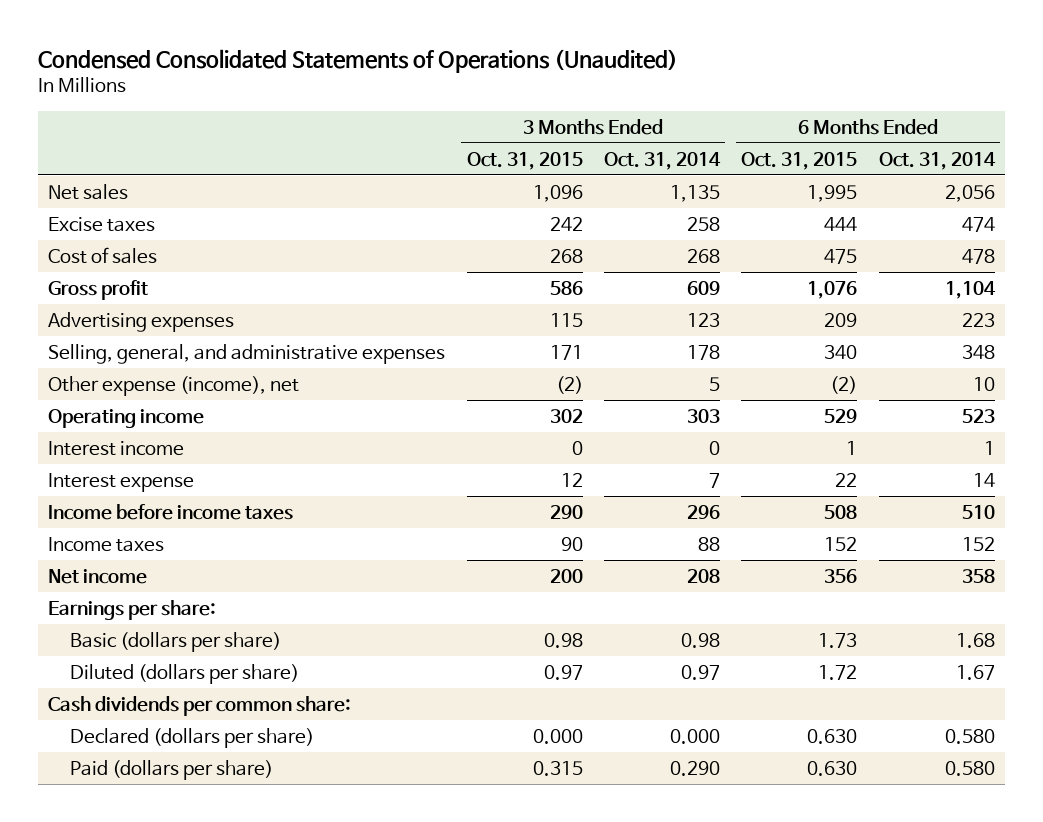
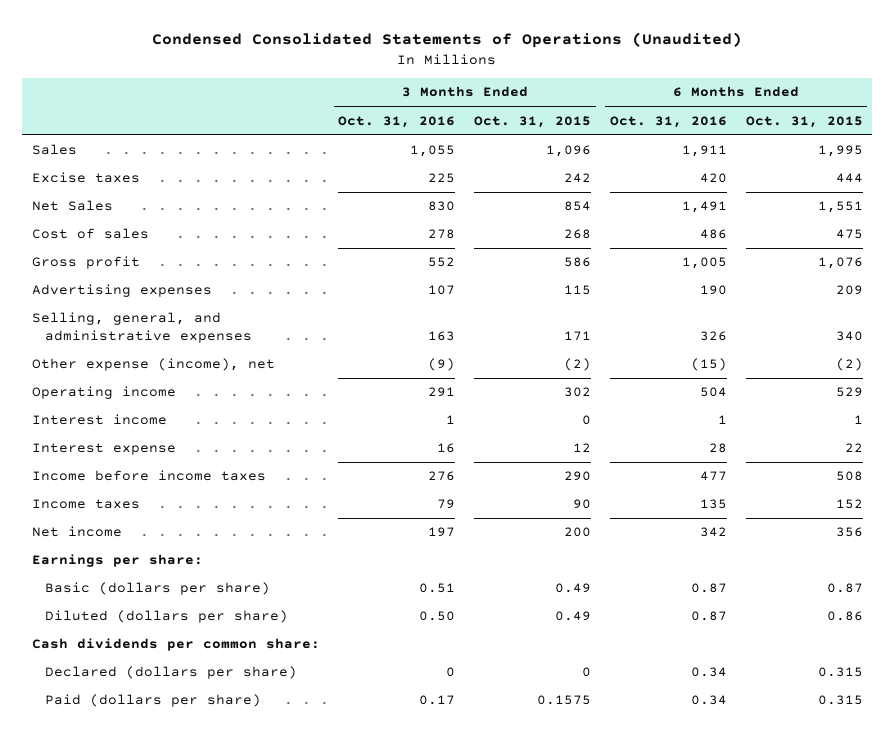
[603,151,721,170] Oct. 31, 2014 -> none
[878,151,996,170] Oct. 31, 2014 -> none
none -> [338,115,456,128] Oct. 31, 2016
none -> [609,115,727,128] Oct. 31, 2016
[48,183,129,200] Net sales -> [31,144,77,156] Sales
none -> [31,200,113,212] Net Sales
[543,632,583,648] 0.98 -> [555,583,592,594] 0.49
[818,632,858,648] 1.73 -> [826,583,863,594] 0.87
[543,664,583,680] 0.97 -> [555,611,592,622] 0.49
[818,664,858,680] 1.72 -> [826,611,863,622] 0.86
[532,728,583,744] 0.000 -> [582,667,592,678] 0
[807,728,858,744] 0.630 -> [817,667,863,678] 0.315
[532,760,583,776] 0.315 -> [537,695,592,706] 0.1575
[807,760,858,776] 0.630 -> [817,695,863,706] 0.315

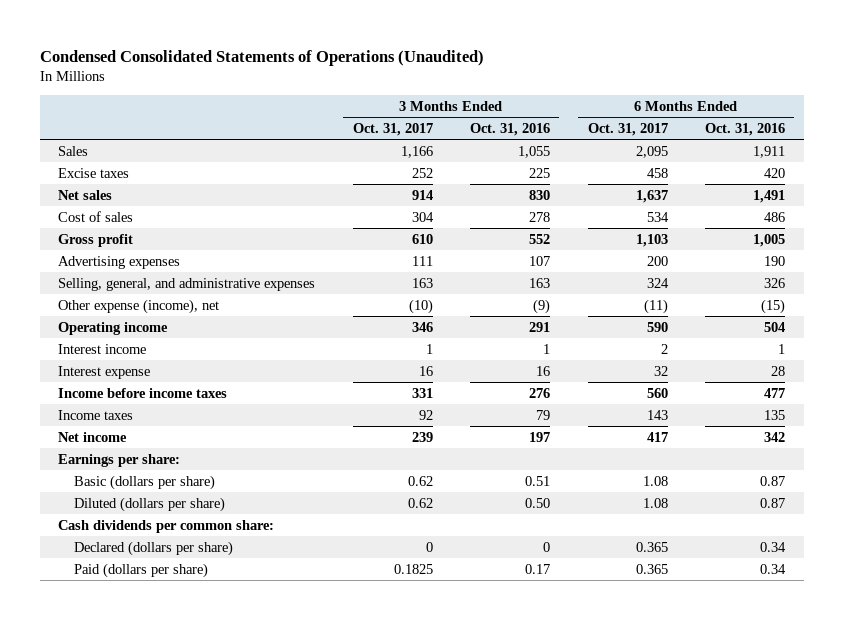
[474,115,592,128] Oct. 31, 2015 -> none
[745,115,863,128] Oct. 31, 2015 -> none
none -> [352,122,433,136] Oct. 31, 2017
none -> [587,122,668,136] Oct. 31, 2017
[31,200,113,212] Net Sales -> [58,189,113,200] Net sales

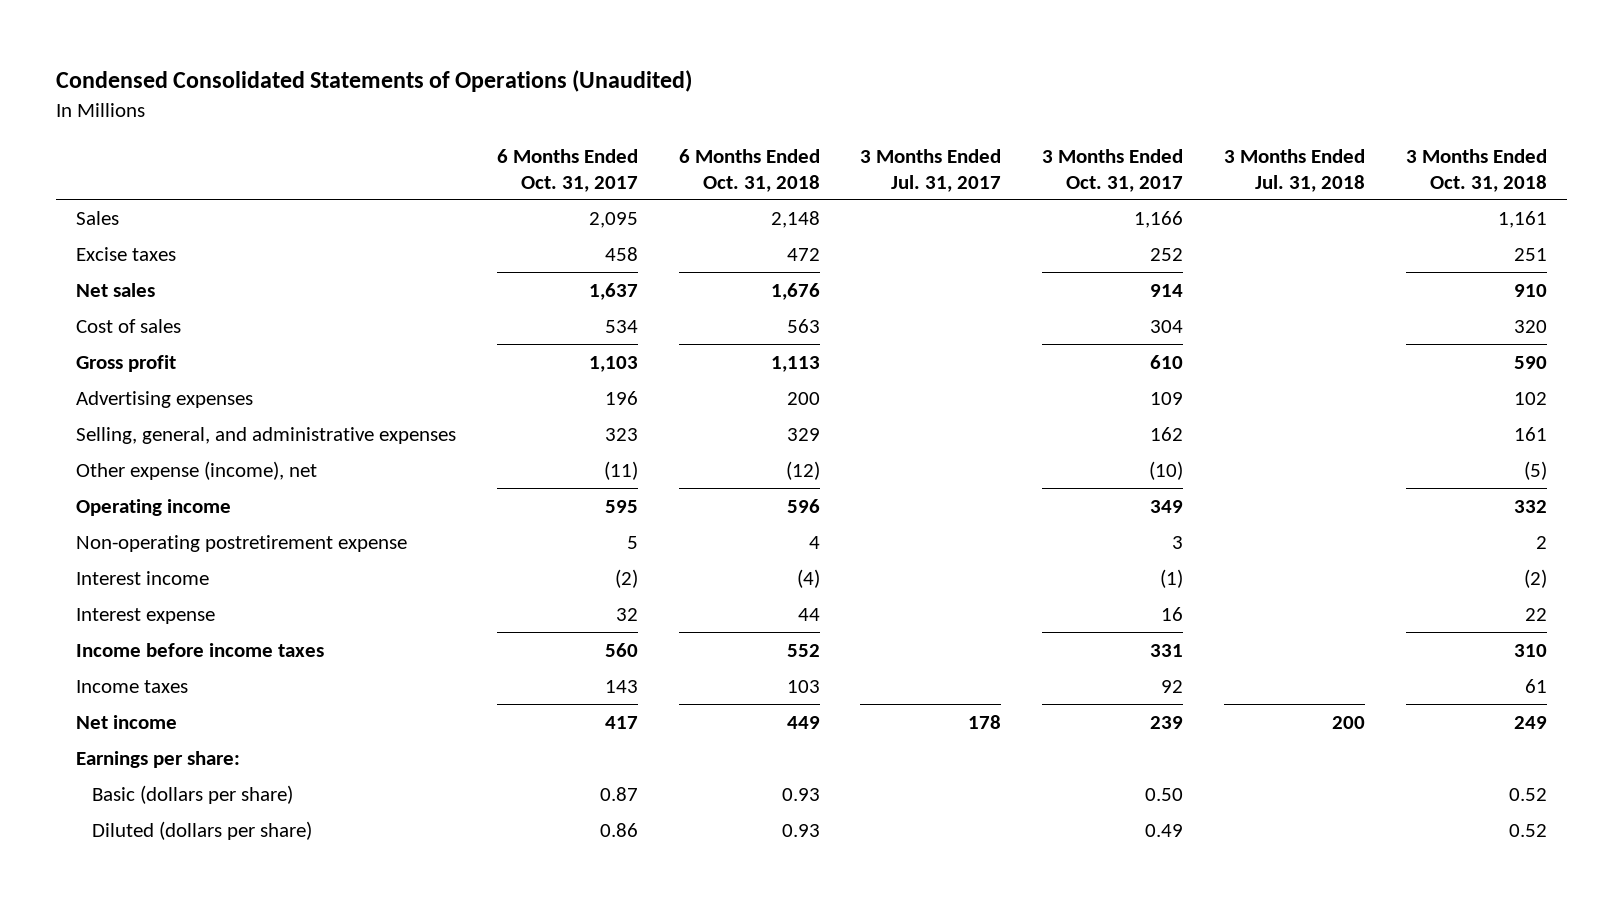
[470,122,551,136] Oct. 31, 2016 -> none
[704,122,785,136] Oct. 31, 2016 -> none
none -> [678,148,820,192] 6 Months Ended Oct. 31, 2018
none -> [860,148,1002,192] 3 Months Ended Jul. 31, 2017
none -> [1223,148,1365,192] 3 Months Ended Jul. 31, 2018
none -> [1405,148,1547,192] 3 Months Ended Oct. 31, 2018
[411,255,433,266] 111 -> [1150,391,1184,405] 109
[646,255,668,266] 200 -> [604,390,638,405] 196
[411,277,433,288] 163 -> [1150,426,1184,441] 162
[646,277,669,288] 324 -> [604,427,638,441] 323
[411,321,433,332] 346 -> [1150,499,1184,513] 349
[646,321,668,332] 590 -> [604,499,638,513] 595
none -> [76,534,408,552] Non-operating postretirement expense
[425,343,433,354] 1 -> [1160,568,1184,588] (1)
[660,343,668,354] 2 -> [614,568,638,588] (2)
[58,519,275,533] Cash dividends per common share: -> none
[74,540,234,556] Declared (dollars per share) -> none
[74,562,209,578] Paid (dollars per share) -> none
[407,475,433,486] 0.62 -> [1145,787,1184,801] 0.50
[642,475,668,486] 1.08 -> [599,786,638,801] 0.87
[407,497,433,508] 0.62 -> [1145,823,1184,837] 0.49
[642,497,668,508] 1.08 -> [599,822,638,837] 0.86

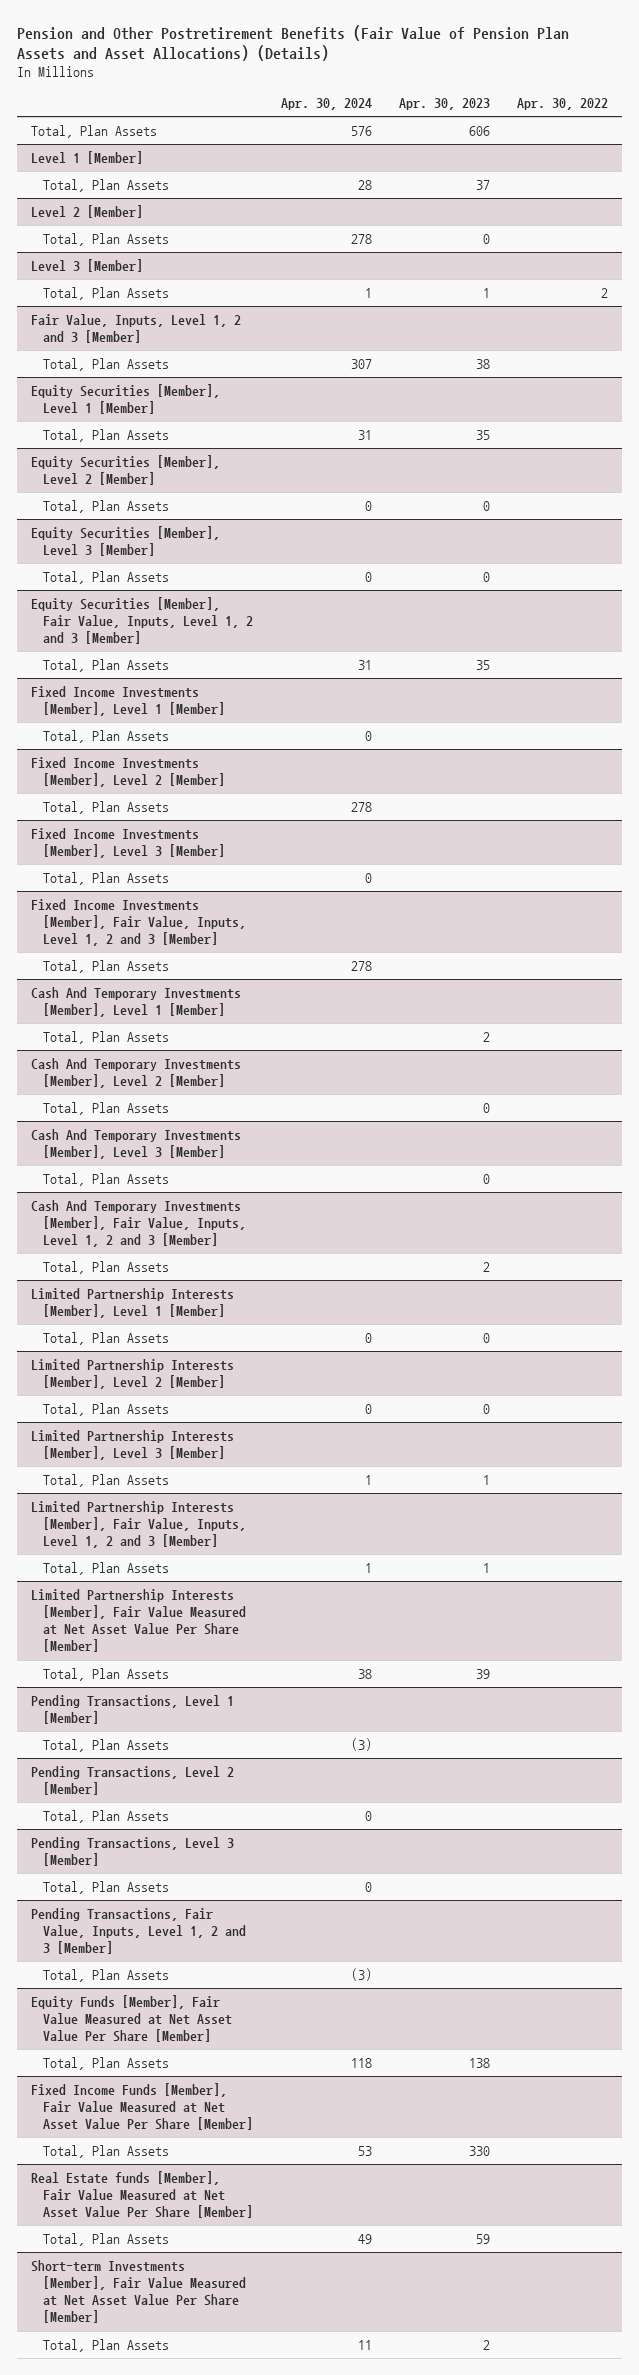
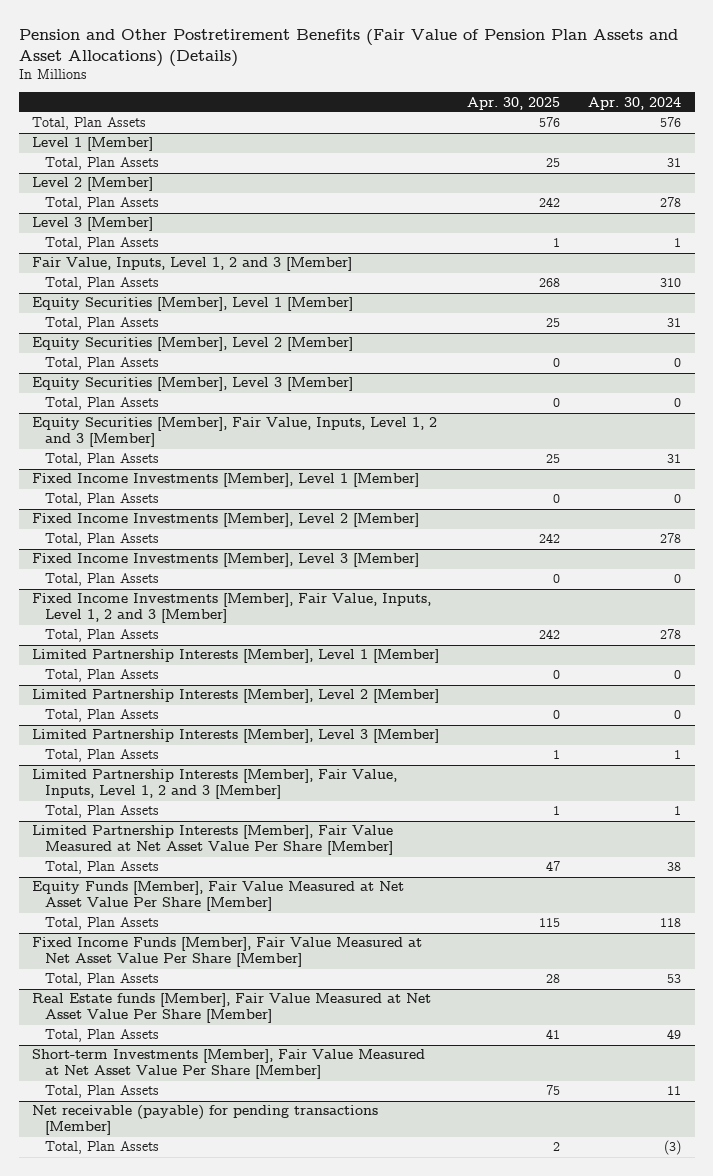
[398,98,490,111] Apr. 30, 2023 -> none
[517,98,609,111] Apr. 30, 2022 -> none
none -> [467,96,561,110] Apr. 30, 2025
[357,179,372,190] 28 -> [666,158,681,168] 31
[350,358,372,369] 307 -> [659,278,681,288] 310
[30,986,241,1017] Cash And Temporary Investments [Member], Level 1 [Member] -> none
[43,1030,170,1044] Total, Plan Assets -> none
[30,1057,241,1088] Cash And Temporary Investments [Member], Level 2 [Member] -> none
[43,1101,170,1115] Total, Plan Assets -> none
[30,1128,241,1159] Cash And Temporary Investments [Member], Level 3 [Member] -> none
[43,1172,170,1186] Total, Plan Assets -> none
[30,1199,247,1248] Cash And Temporary Investments [Member], Fair Value, Inputs, Level 1, 2 and 3 [Member] -> none
[43,1260,170,1274] Total, Plan Assets -> none
[30,1694,234,1724] Pending Transactions, Level 1 [Member] -> none
[43,1738,170,1752] Total, Plan Assets -> none
[30,1765,234,1795] Pending Transactions, Level 2 [Member] -> none
[43,1809,170,1823] Total, Plan Assets -> none
[30,1836,234,1866] Pending Transactions, Level 3 [Member] -> none
[43,1880,170,1894] Total, Plan Assets -> none
[30,1907,247,1955] Pending Transactions, Fair Value, Inputs, Level 1, 2 and 3 [Member] -> none
[43,1968,170,1982] Total, Plan Assets -> none
none -> [32,1105,379,1136] Net receivable (payable) for pending transactions [Member]
none -> [44,1141,159,1155] Total, Plan Assets

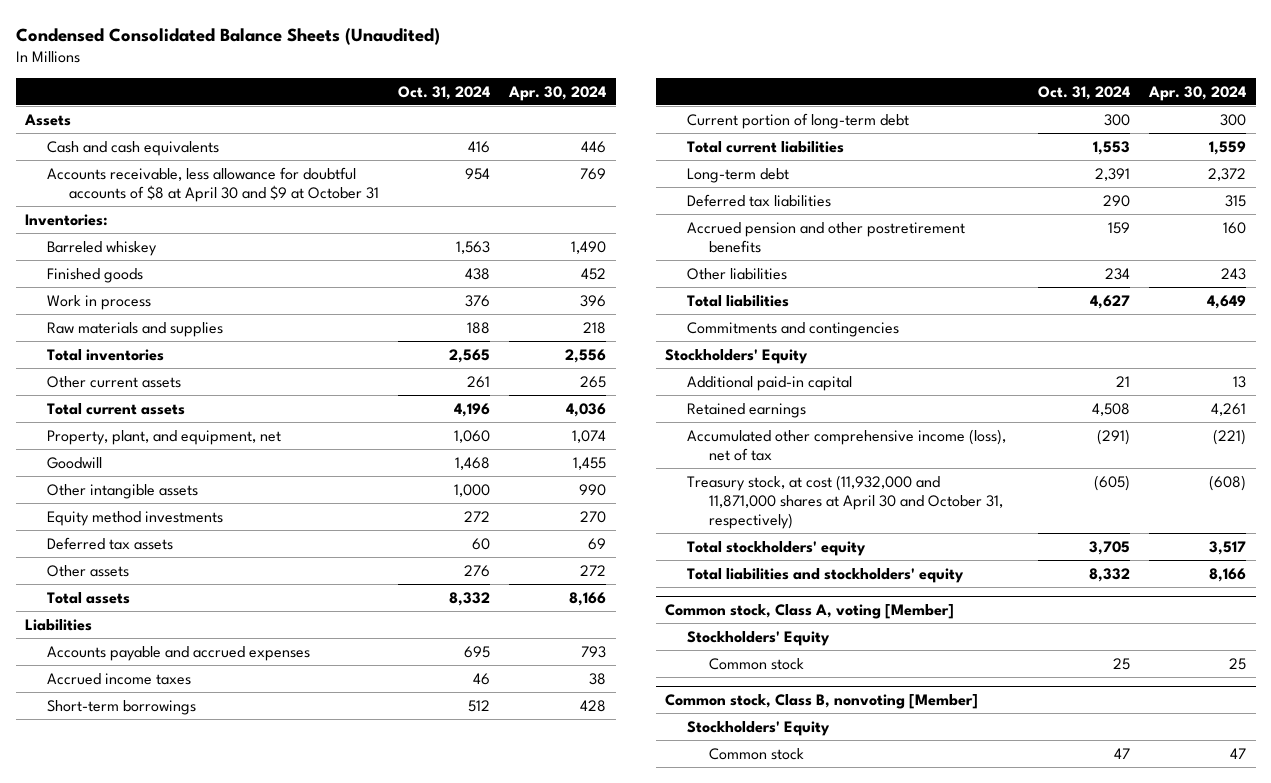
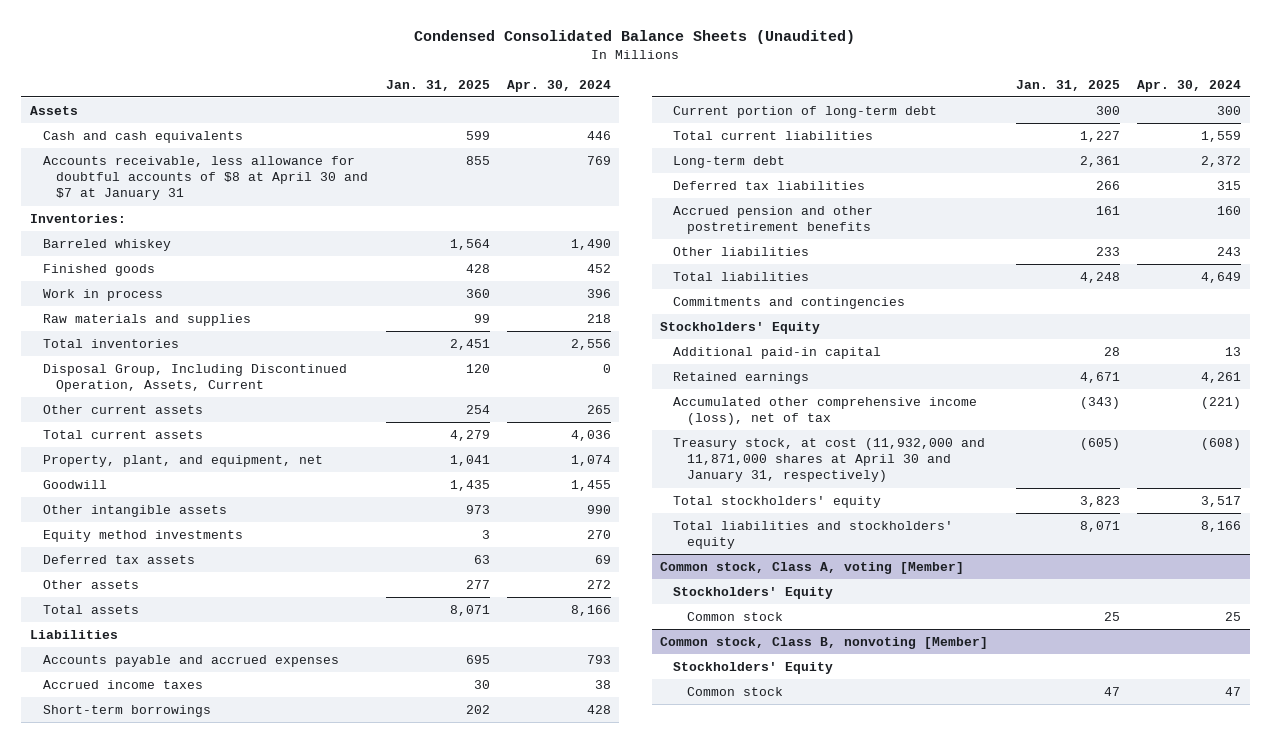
[397,85,490,100] Oct. 31, 2024 -> none
none -> [385,79,490,91] Jan. 31, 2025
[46,166,379,202] Accounts receivable, less allowance for doubtful accounts of $8 at April 30 and $9 at October 31 -> [43,155,369,201] Accounts receivable, less allowance for doubtful accounts of $8 at April 30 and $7 at January 31
none -> [43,363,348,393] Disposal Group, Including Discontinued Operation, Assets, Current
[686,474,1003,529] Treasury stock, at cost (11,932,000 and 11,871,000 shares at April 30 and October 31, respectively) -> [673,437,986,483] Treasury stock, at cost (11,932,000 and 11,871,000 shares at April 30 and January 31, respectively)

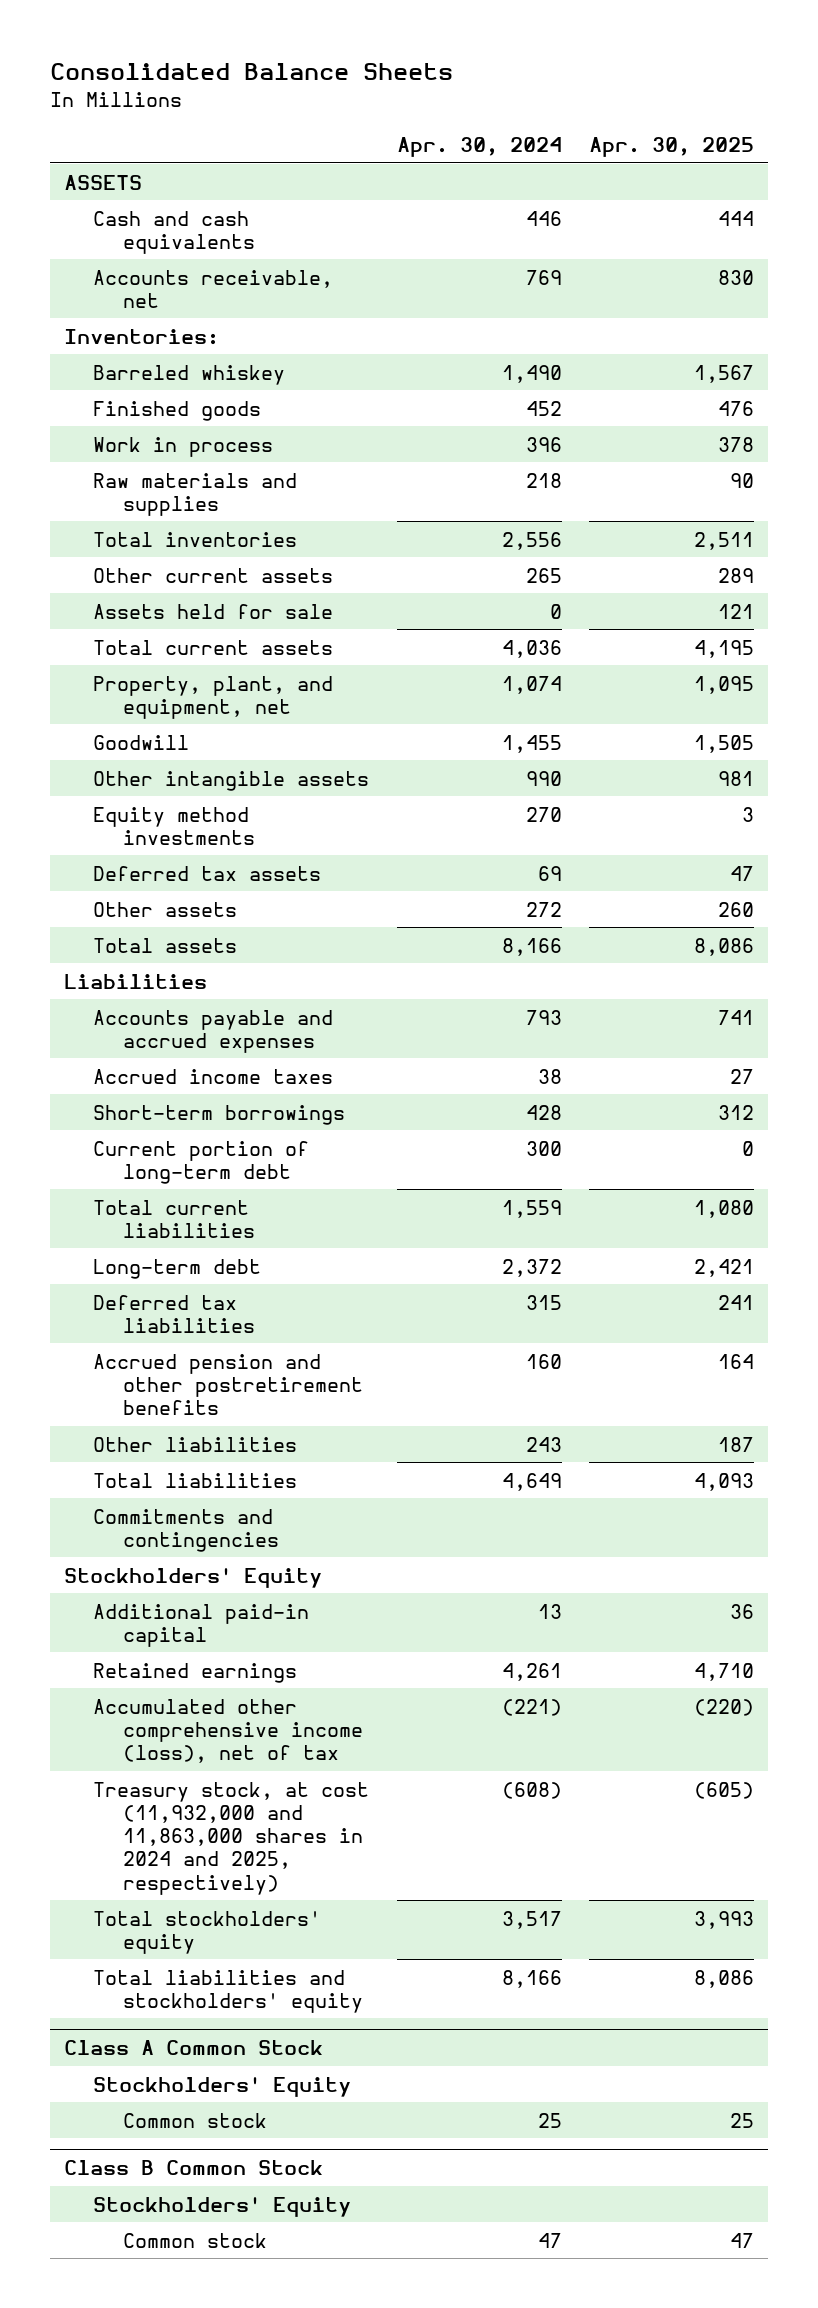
[414,30,856,45] Condensed Consolidated Balance Sheets (Unaudited) -> [49,63,453,81] Consolidated Balance Sheets
[385,79,490,91] Jan. 31, 2025 -> none
none -> [589,137,755,158] Apr. 30, 2025
[29,105,78,115] Assets -> [63,174,142,190] ASSETS
[43,155,369,201] Accounts receivable, less allowance for doubtful accounts of $8 at April 30 and $7 at January 31 -> [93,269,334,308] Accounts receivable, net
[43,363,348,393] Disposal Group, Including Discontinued Operation, Assets, Current -> none
none -> [93,603,334,619] Assets held for sale
[673,437,986,483] Treasury stock, at cost (11,932,000 and 11,871,000 shares at April 30 and January 31, respectively) -> [93,1781,370,1895] Treasury stock, at cost (11,932,000 and 11,863,000 shares in 2024 and 2025, respectively)
[660,561,965,574] Common stock, Class A, voting [Member] -> [63,2040,323,2056] Class A Common Stock
[660,636,989,649] Common stock, Class B, nonvoting [Member] -> [63,2160,323,2176] Class B Common Stock

